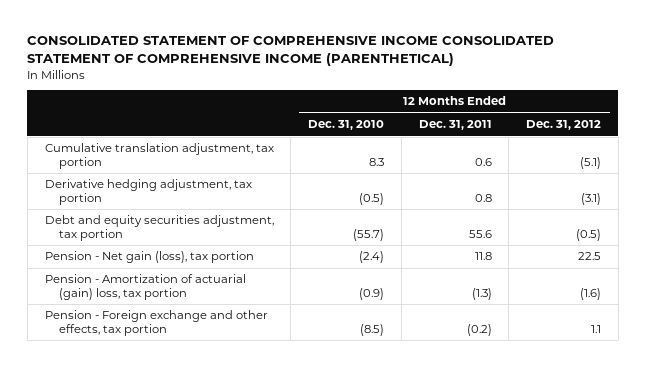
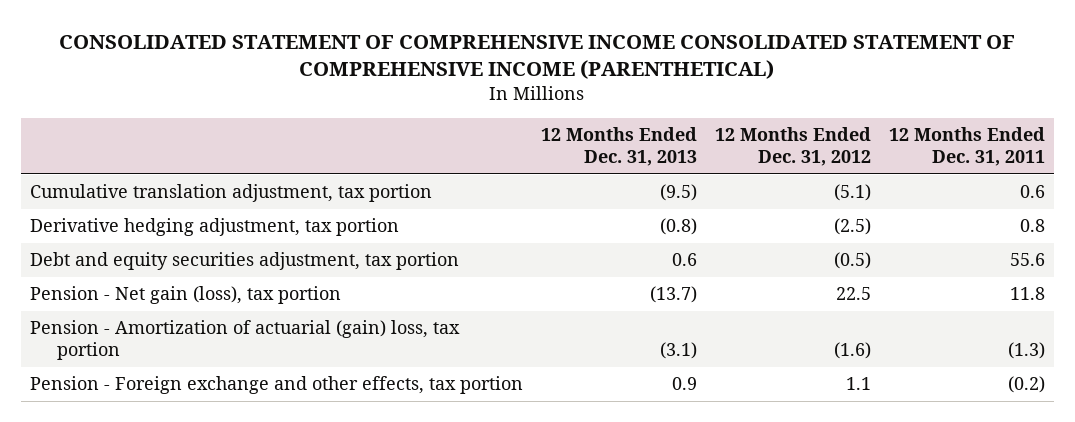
[308,120,385,131] Dec. 31, 2010 -> none
none -> [540,127,697,167] 12 Months Ended Dec. 31, 2013
[580,193,601,206] (3.1) -> [833,218,871,236] (2.5)

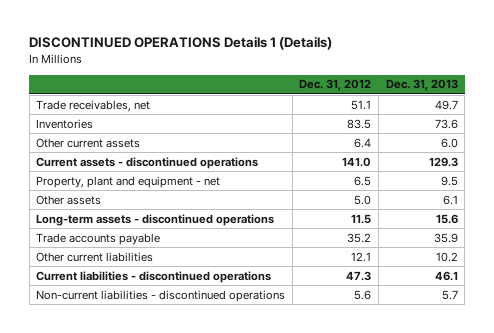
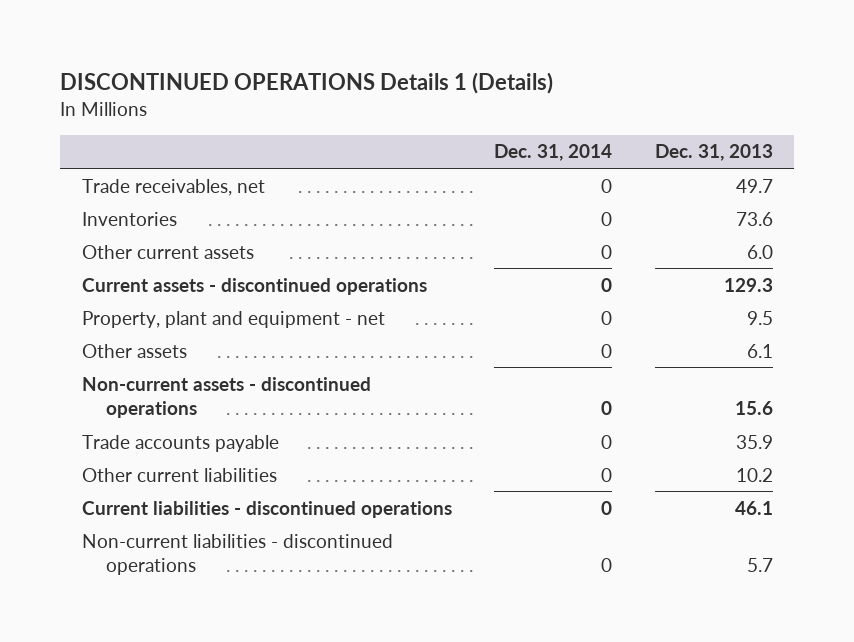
[299,79,372,92] Dec. 31, 2012 -> none
none -> [494,144,613,162] Dec. 31, 2014
[36,213,275,226] Long-term assets - discontinued operations -> [81,376,371,419] Non-current assets - discontinued operations

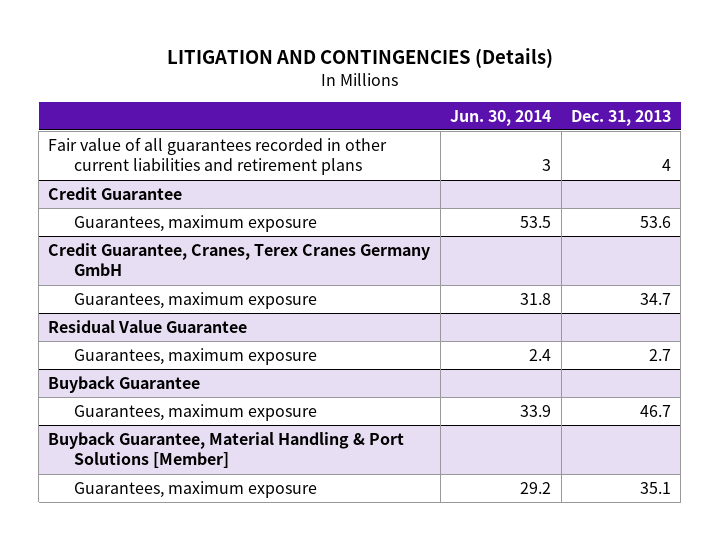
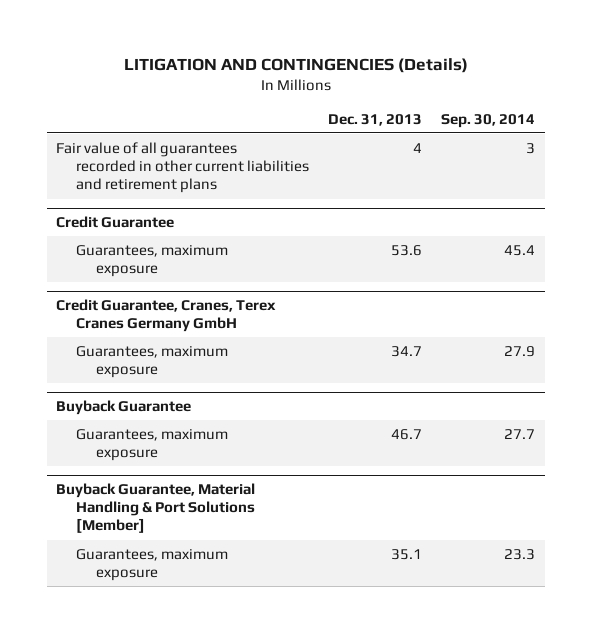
[450,109,552,126] Jun. 30, 2014 -> none
none -> [441,113,536,128] Sep. 30, 2014
[48,319,248,333] Residual Value Guarantee -> none
[73,347,317,365] Guarantees, maximum exposure -> none

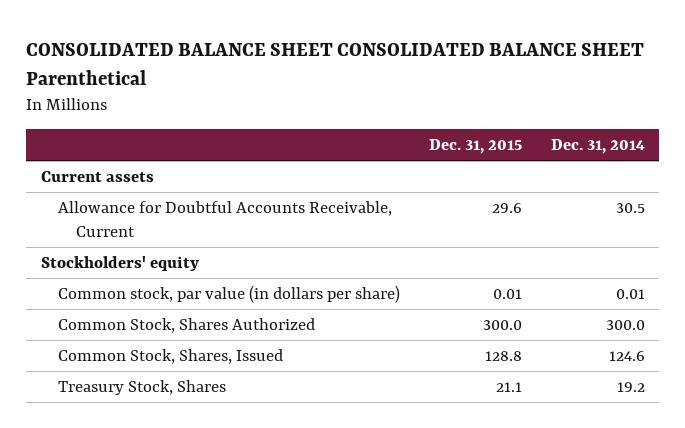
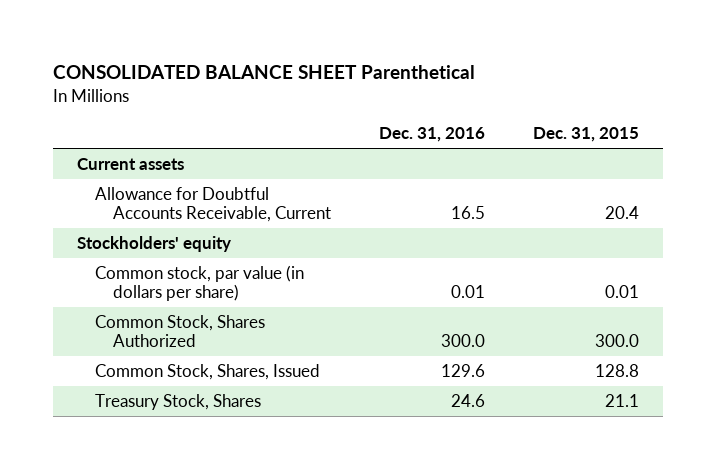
[26,42,645,85] CONSOLIDATED BALANCE SHEET CONSOLIDATED BALANCE SHEET Parenthetical -> [53,65,476,80] CONSOLIDATED BALANCE SHEET Parenthetical
[550,139,645,155] Dec. 31, 2014 -> none
none -> [378,127,485,143] Dec. 31, 2016
[492,202,523,213] 29.6 -> [604,206,639,220] 20.4

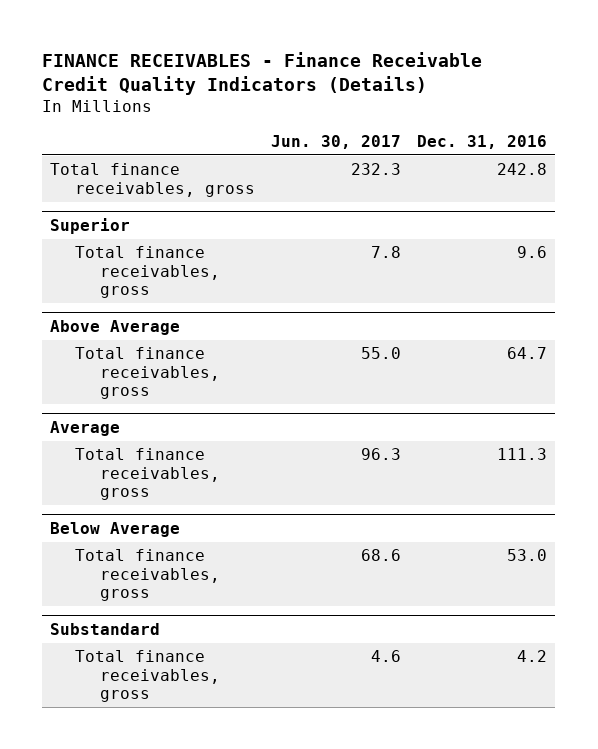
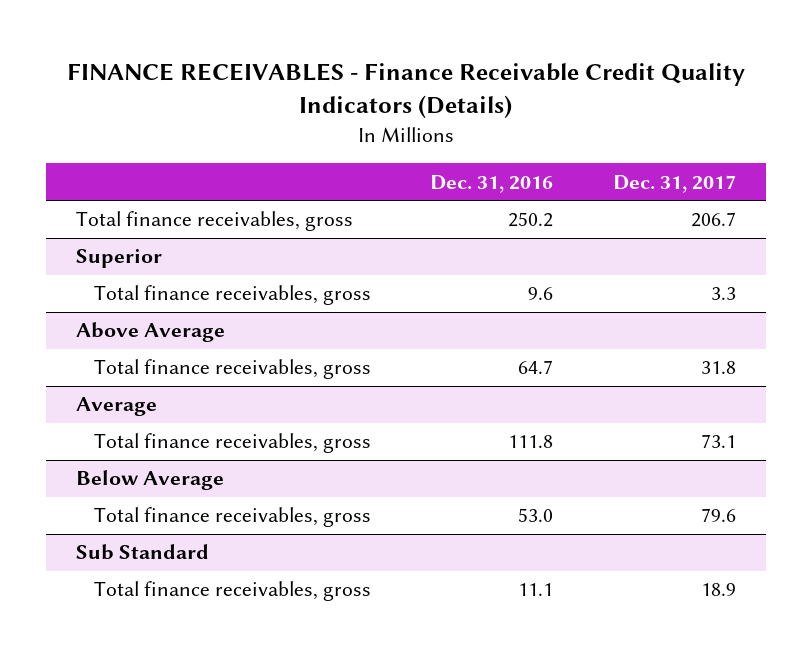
[271,134,402,149] Jun. 30, 2017 -> none
none -> [613,174,737,193] Dec. 31, 2017
[497,163,548,176] 242.8 -> [508,212,554,228] 250.2
[497,448,548,461] 111.3 -> [508,435,554,449] 111.8
[50,622,161,635] Substandard -> [76,544,210,561] Sub Standard
[517,650,548,663] 4.2 -> [518,583,554,597] 11.1

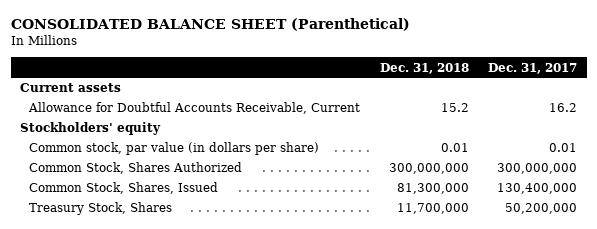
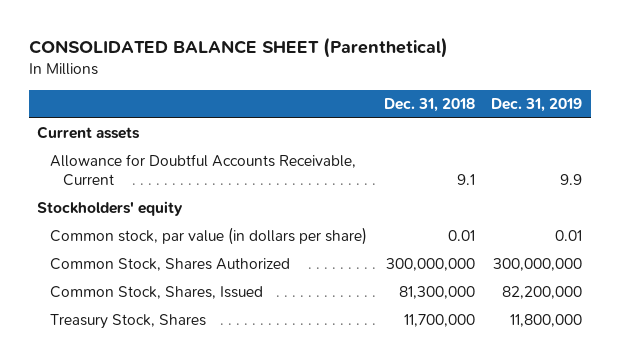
[488,62,578,74] Dec. 31, 2017 -> none
none -> [491,98,583,113] Dec. 31, 2019
[440,103,469,113] 15.2 -> [456,173,475,185] 9.1

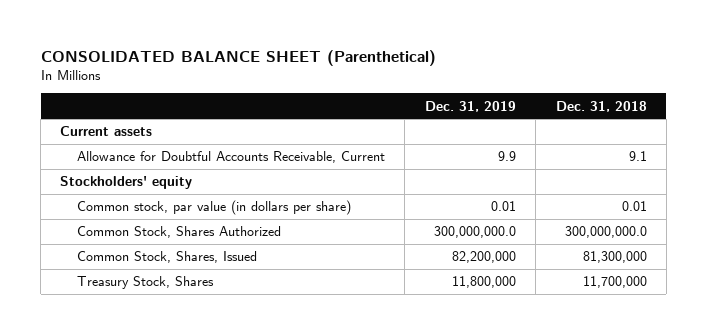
[385,258,475,272] 300,000,000 -> [564,226,647,239] 300,000,000.0
[493,258,583,272] 300,000,000 -> [433,226,516,239] 300,000,000.0

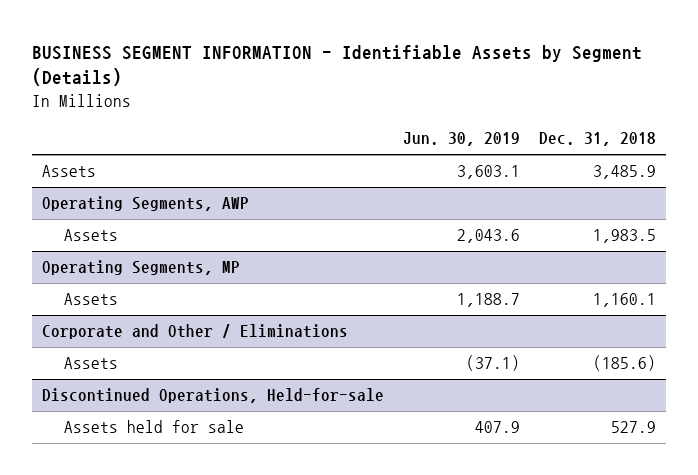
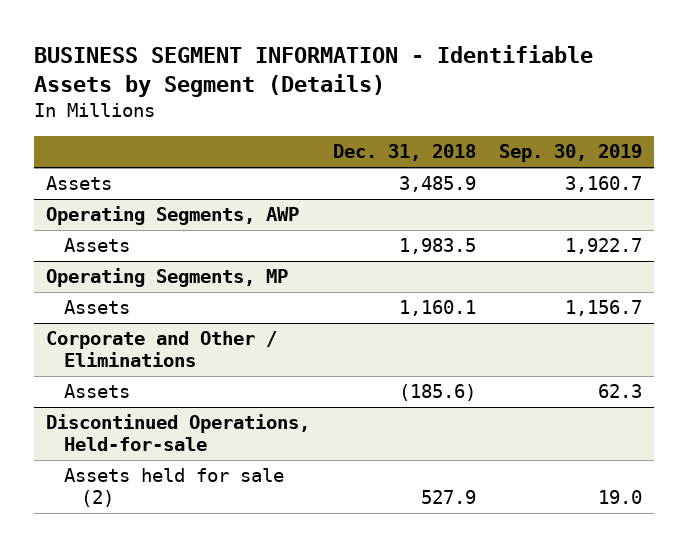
[402,132,520,147] Jun. 30, 2019 -> none
none -> [499,144,643,163] Sep. 30, 2019
[64,420,245,434] Assets held for sale -> [63,468,284,508] Assets held for sale (2)

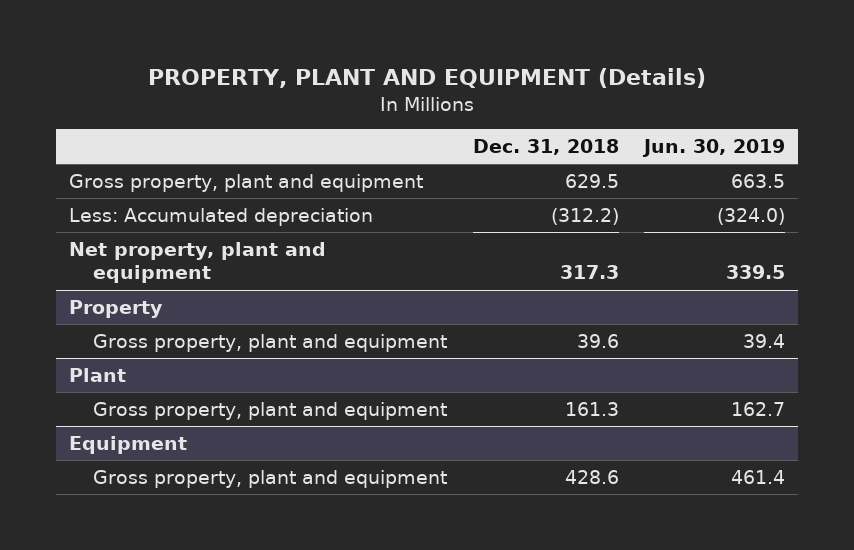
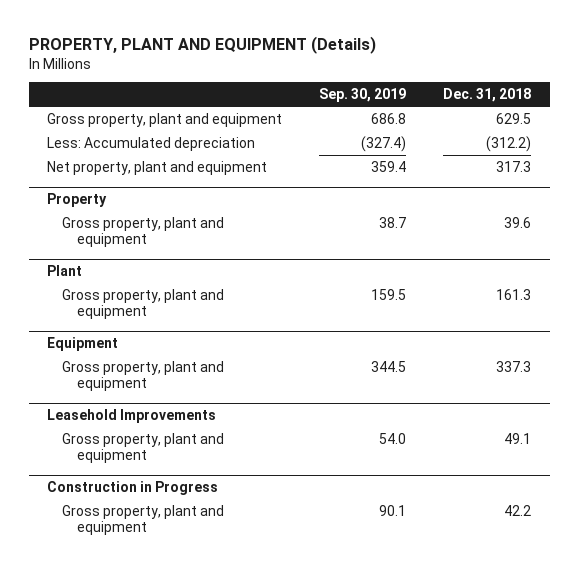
[642,139,786,158] Jun. 30, 2019 -> none
none -> [319,88,407,103] Sep. 30, 2019
[564,469,619,484] 428.6 -> [496,360,532,372] 337.3
none -> [47,408,217,423] Leasehold Improvements
none -> [62,432,225,463] Gross property, plant and equipment
none -> [47,480,219,495] Construction in Progress
none -> [62,504,225,535] Gross property, plant and equipment

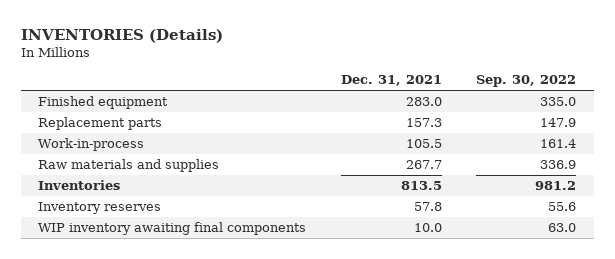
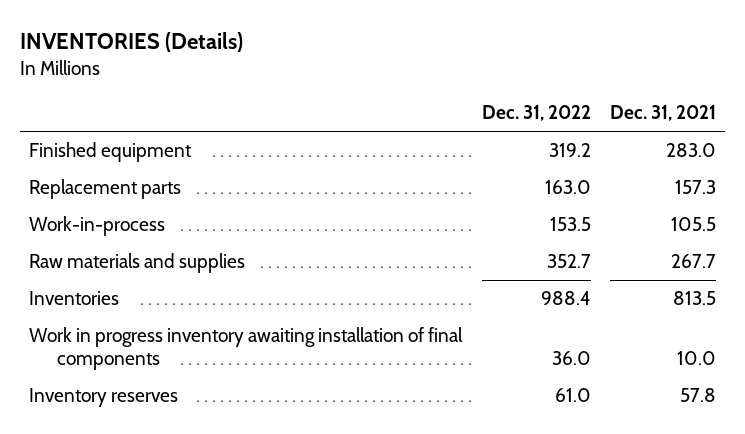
[476,75,577,88] Sep. 30, 2022 -> none
none -> [481,105,591,122] Dec. 31, 2022
none -> [29,327,464,370] Work in progress inventory awaiting installation of final components
[38,221,307,235] WIP inventory awaiting final components -> none

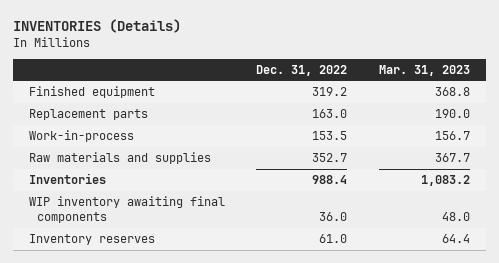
[609,105,716,122] Dec. 31, 2021 -> none
none -> [378,64,470,76] Mar. 31, 2023
[29,327,464,370] Work in progress inventory awaiting installation of final components -> [28,196,225,224] WIP inventory awaiting final components

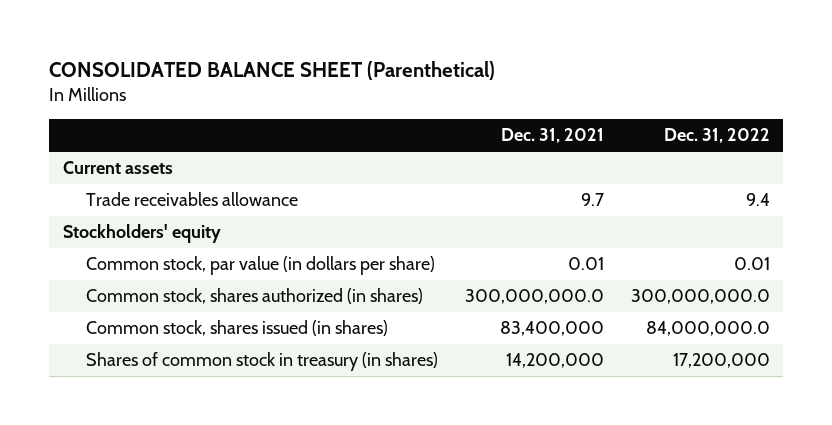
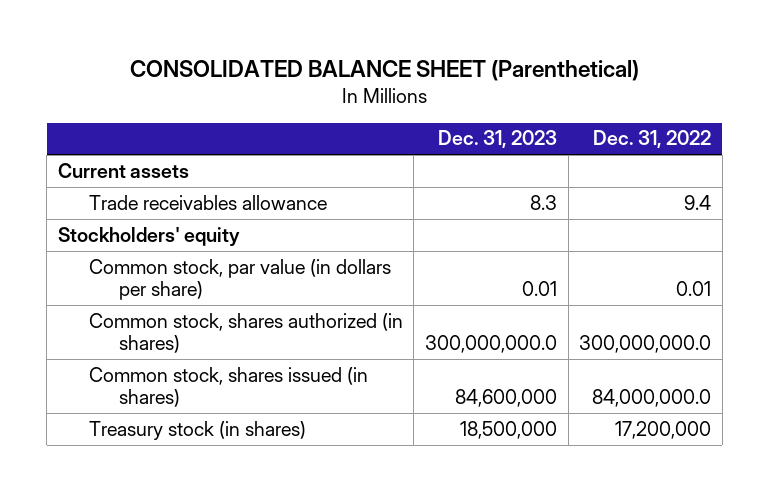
[500,128,604,144] Dec. 31, 2021 -> none
none -> [437,130,557,149] Dec. 31, 2023
[86,352,439,372] Shares of common stock in treasury (in shares) -> [88,420,306,440] Treasury stock (in shares)

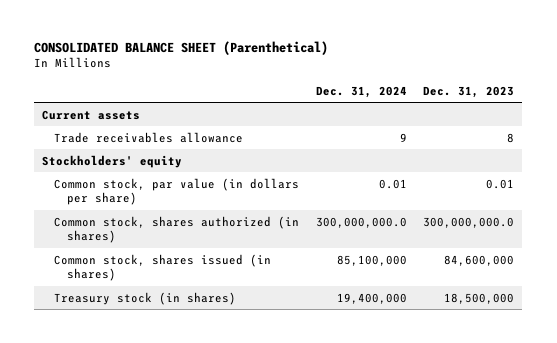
[593,130,712,149] Dec. 31, 2022 -> none
none -> [315,85,407,98] Dec. 31, 2024
[529,194,557,210] 8.3 -> [507,132,515,143] 8

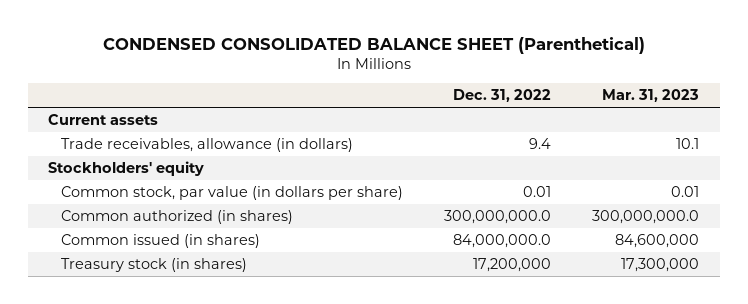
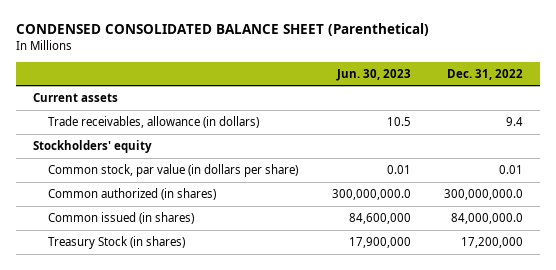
[602,89,700,103] Mar. 31, 2023 -> none
none -> [335,68,411,81] Jun. 30, 2023
[60,257,247,272] Treasury stock (in shares) -> [48,236,186,250] Treasury Stock (in shares)

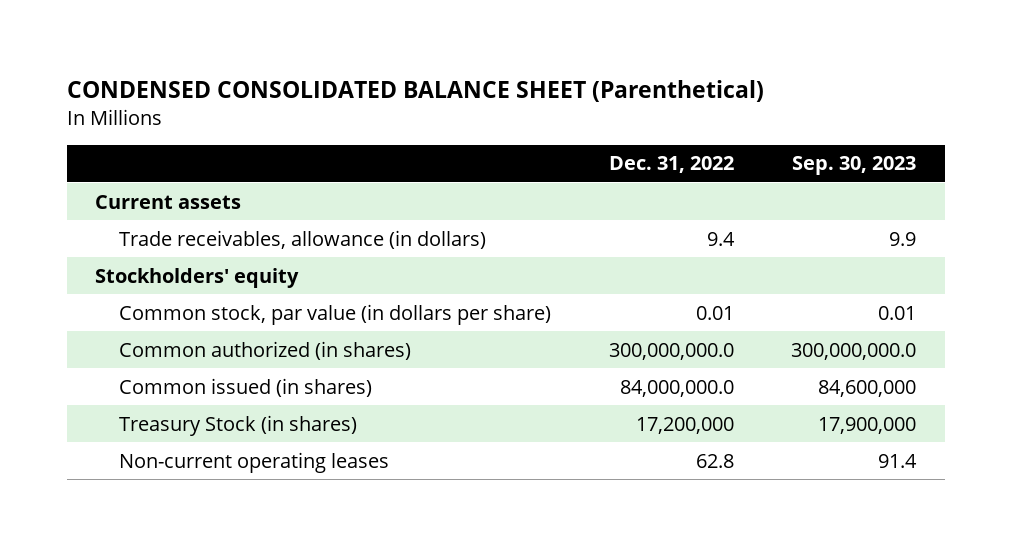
[335,68,411,81] Jun. 30, 2023 -> none
none -> [791,156,916,176] Sep. 30, 2023
none -> [119,451,390,473] Non-current operating leases

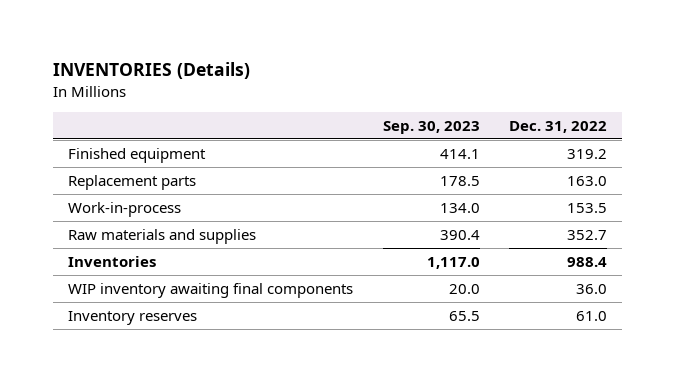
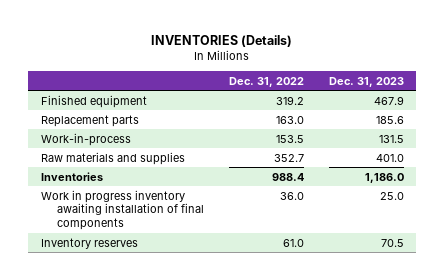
[382,120,480,134] Sep. 30, 2023 -> none
none -> [328,76,404,87] Dec. 31, 2023
[67,282,353,298] WIP inventory awaiting final components -> [40,189,205,231] Work in progress inventory awaiting installation of final components

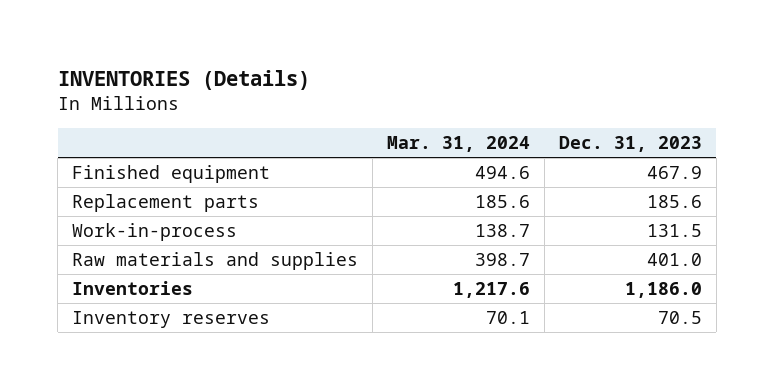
[228,76,304,87] Dec. 31, 2022 -> none
none -> [387,136,531,153] Mar. 31, 2024
[40,189,205,231] Work in progress inventory awaiting installation of final components -> none

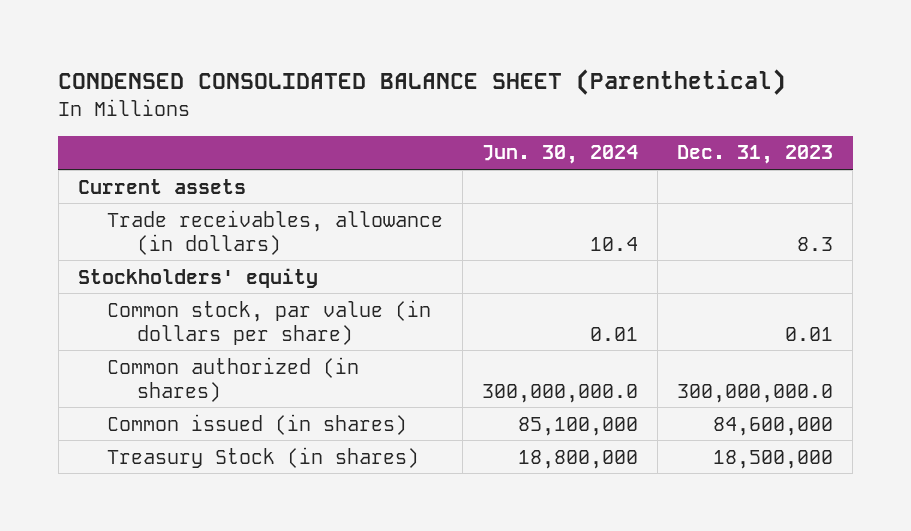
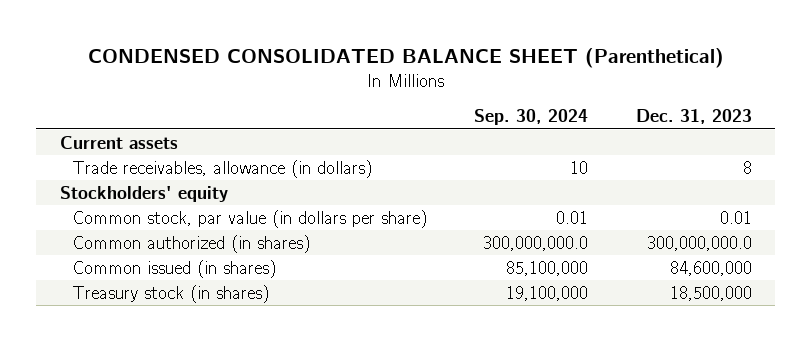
[482,145,639,165] Jun. 30, 2024 -> none
none -> [474,109,589,126] Sep. 30, 2024
[797,236,834,251] 8.3 -> [742,160,752,174] 8
[107,446,420,468] Treasury Stock (in shares) -> [71,284,269,303] Treasury stock (in shares)

